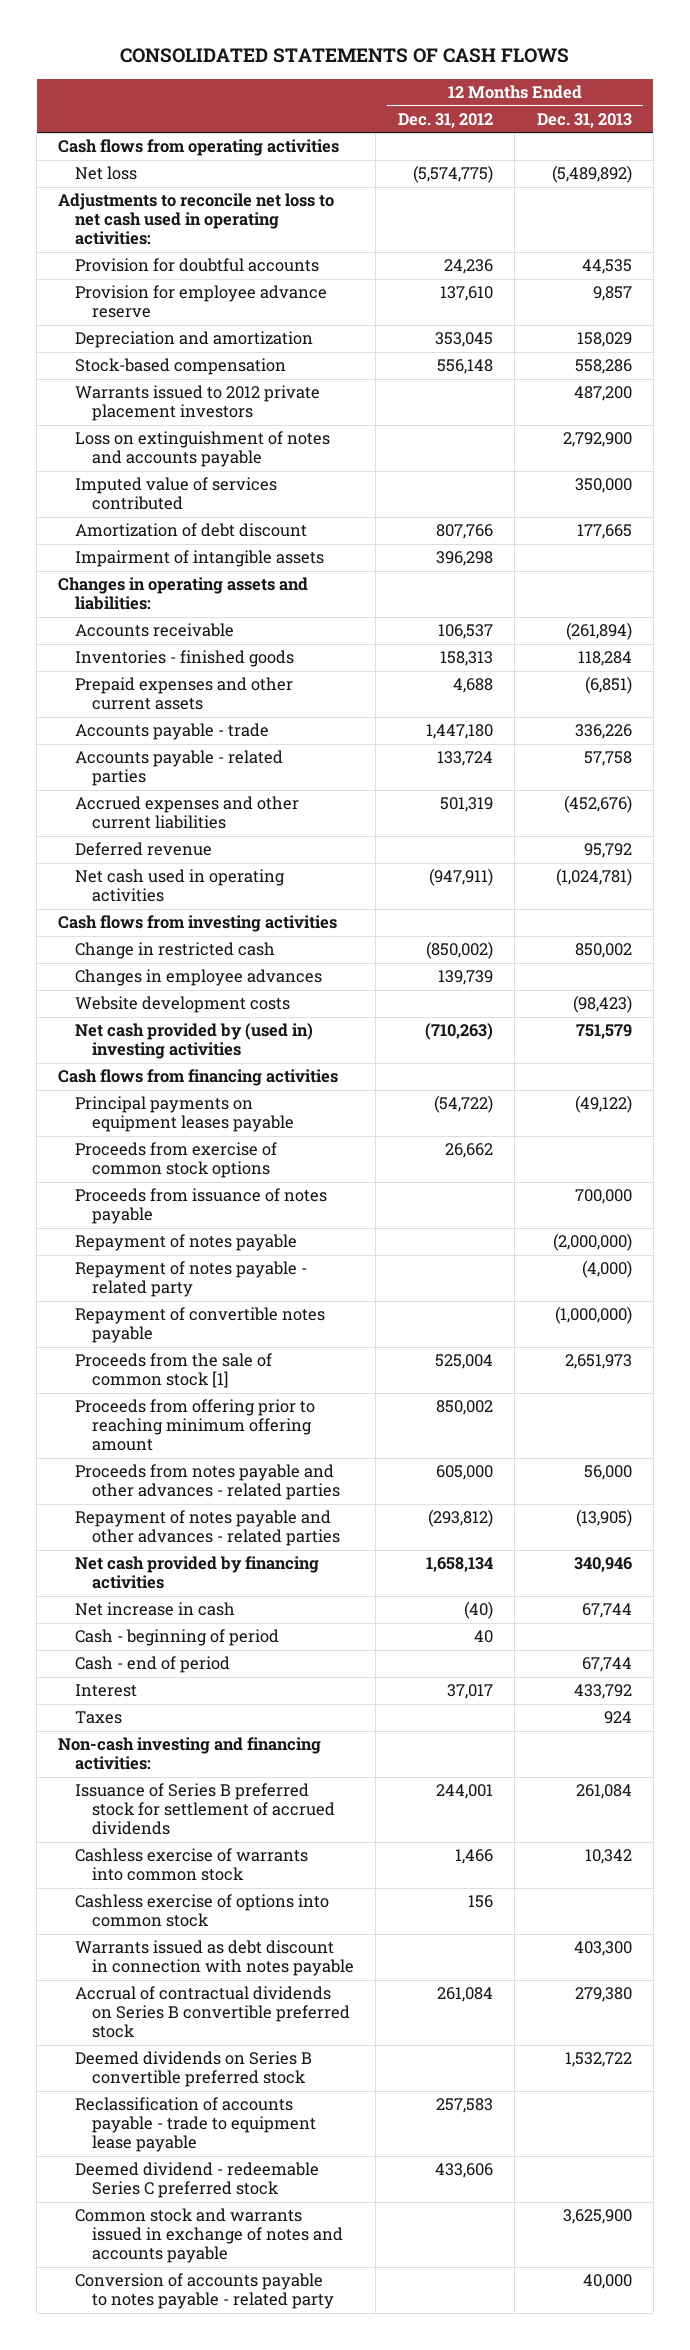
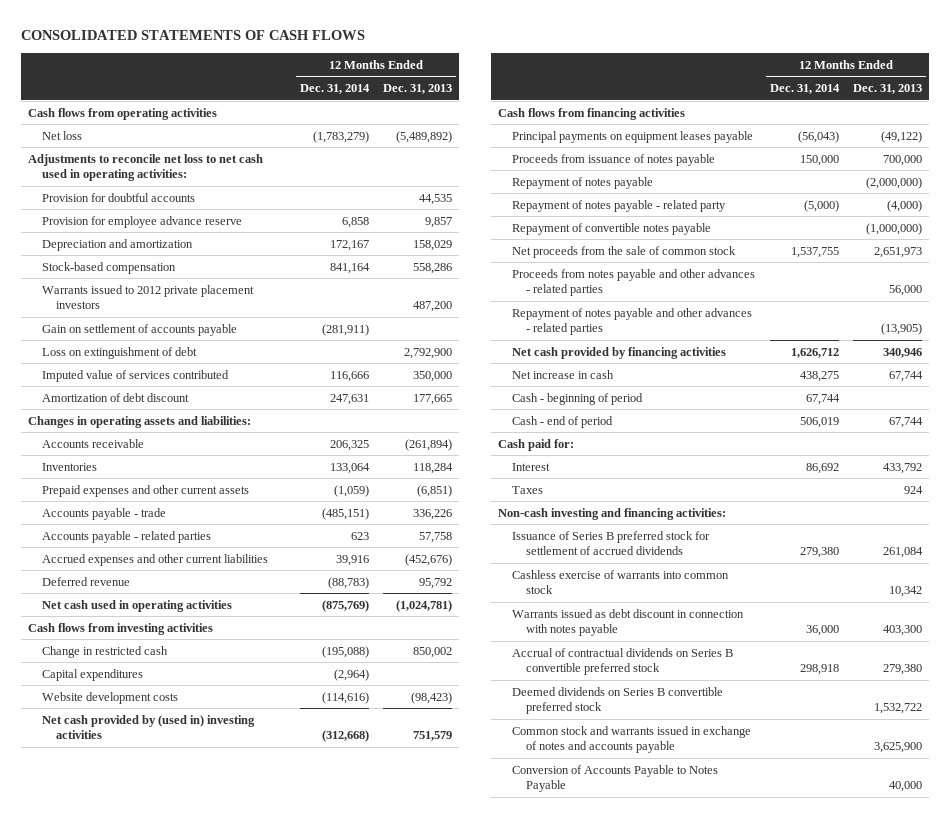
[397,112,493,128] Dec. 31, 2012 -> none
none -> [299,83,370,94] Dec. 31, 2014
none -> [42,323,238,336] Gain on settlement of accounts payable
[75,431,331,468] Loss on extinguishment of notes and accounts payable -> [42,346,198,359] Loss on extinguishment of debt
[75,550,325,568] Impairment of intangible assets -> none
[75,650,295,668] Inventories - finished goods -> [42,462,98,471] Inventories
[75,969,323,987] Changes in employee advances -> none
none -> [42,668,144,681] Capital expenditures
[75,1142,278,1179] Proceeds from exercise of common stock options -> none
[75,1399,316,1452] Proceeds from offering prior to reaching minimum offering amount -> none
[75,1353,273,1389] Proceeds from the sale of common stock [1] -> [512,245,737,258] Net proceeds from the sale of common stock
none -> [497,438,574,451] Cash paid for:
[75,1894,330,1928] Cashless exercise of options into common stock -> none
[75,2097,317,2153] Reclassification of accounts payable - trade to equipment lease payable -> none
[75,2162,320,2199] Deemed dividend - redeemable Series C preferred stock -> none
[75,2273,335,2310] Conversion of accounts payable to notes payable - related party -> [512,764,719,793] Conversion of Accounts Payable to Notes Payable

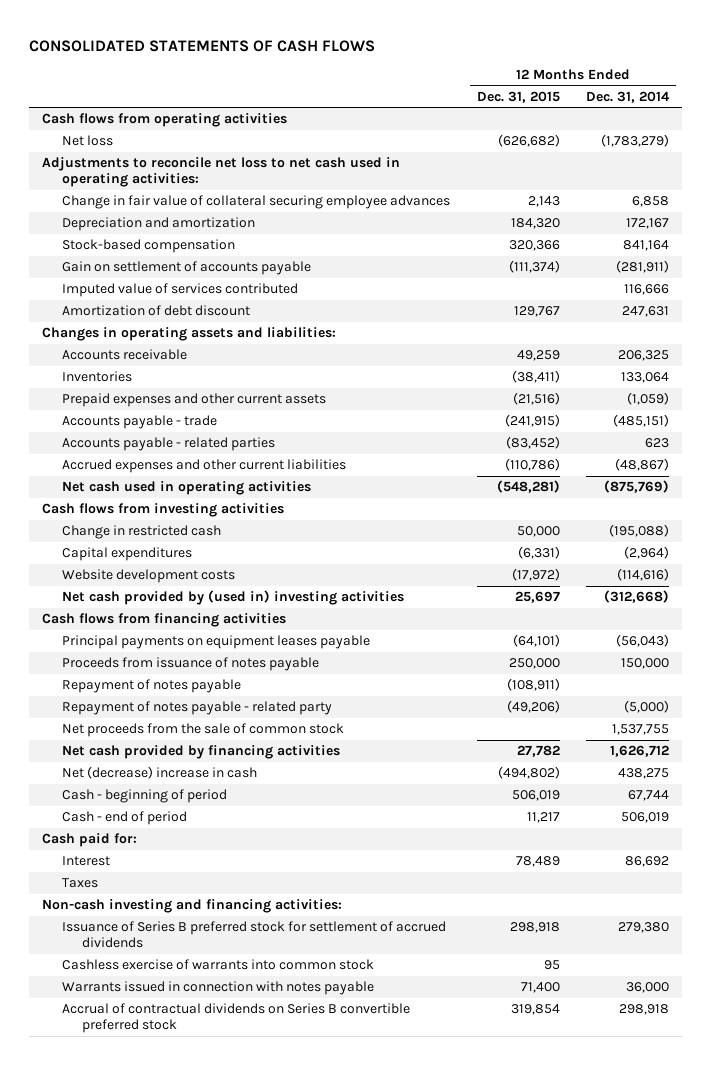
[383,83,453,94] Dec. 31, 2013 -> none
none -> [476,90,560,103] Dec. 31, 2015
[42,192,196,202] Provision for doubtful accounts -> none
[42,215,243,228] Provision for employee advance reserve -> [62,195,451,210] Change in fair value of collateral securing employee advances
[42,284,255,310] Warrants issued to 2012 private placement investors -> none
[42,346,198,359] Loss on extinguishment of debt -> none
[42,576,131,586] Deferred revenue -> none
[335,554,369,566] 39,916 -> [615,458,670,472] (48,867)
[512,222,712,235] Repayment of convertible notes payable -> none
[512,268,756,297] Proceeds from notes payable and other advances - related parties -> none
[512,307,753,336] Repayment of notes payable and other advances - related parties -> none
[512,369,615,379] Net increase in cash -> [62,766,258,780] Net (decrease) increase in cash
[512,608,745,637] Warrants issued as debt discount in connection with notes payable -> [62,981,375,996] Warrants issued in connection with notes payable
[512,686,724,715] Deemed dividends on Series B convertible preferred stock -> none
[512,725,752,754] Common stock and warrants issued in exchange of notes and accounts payable -> none
[512,764,719,793] Conversion of Accounts Payable to Notes Payable -> none

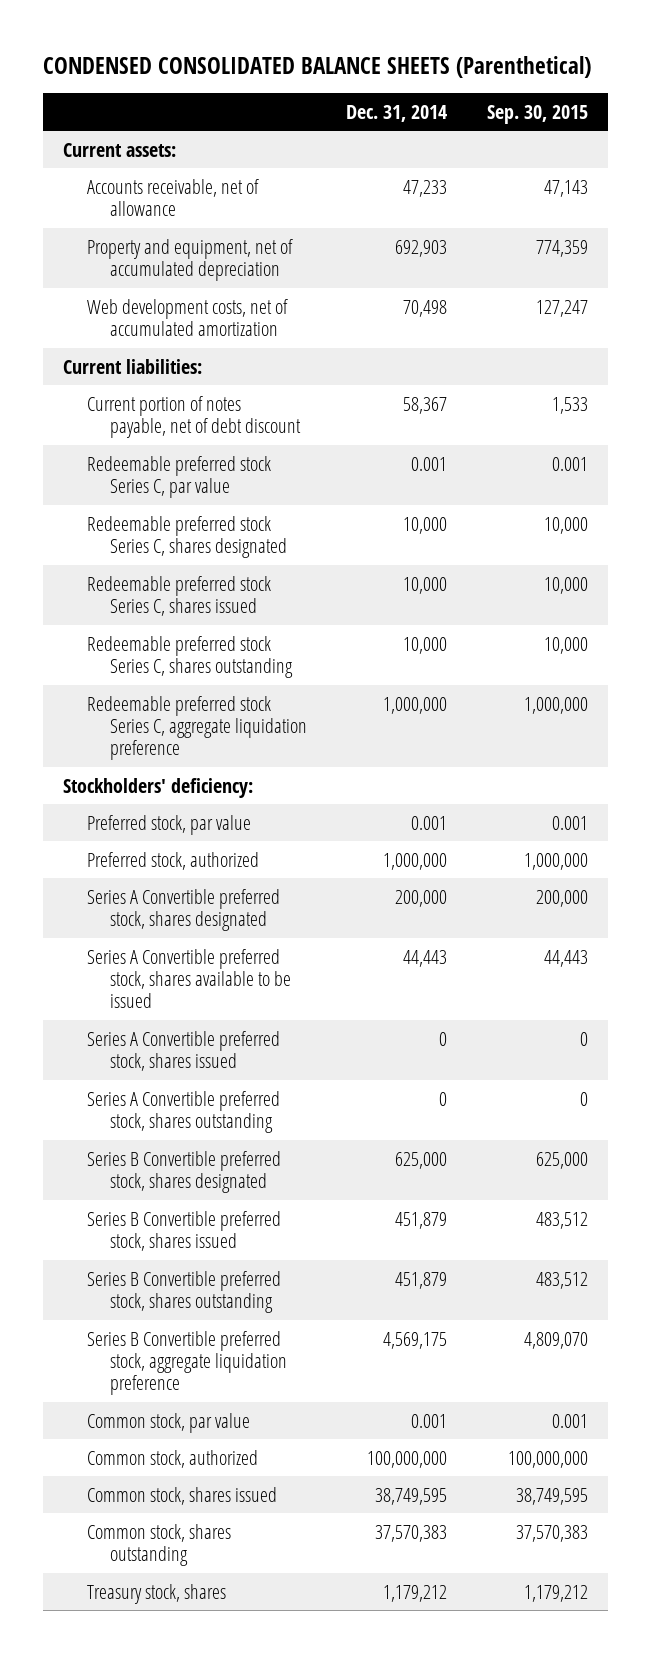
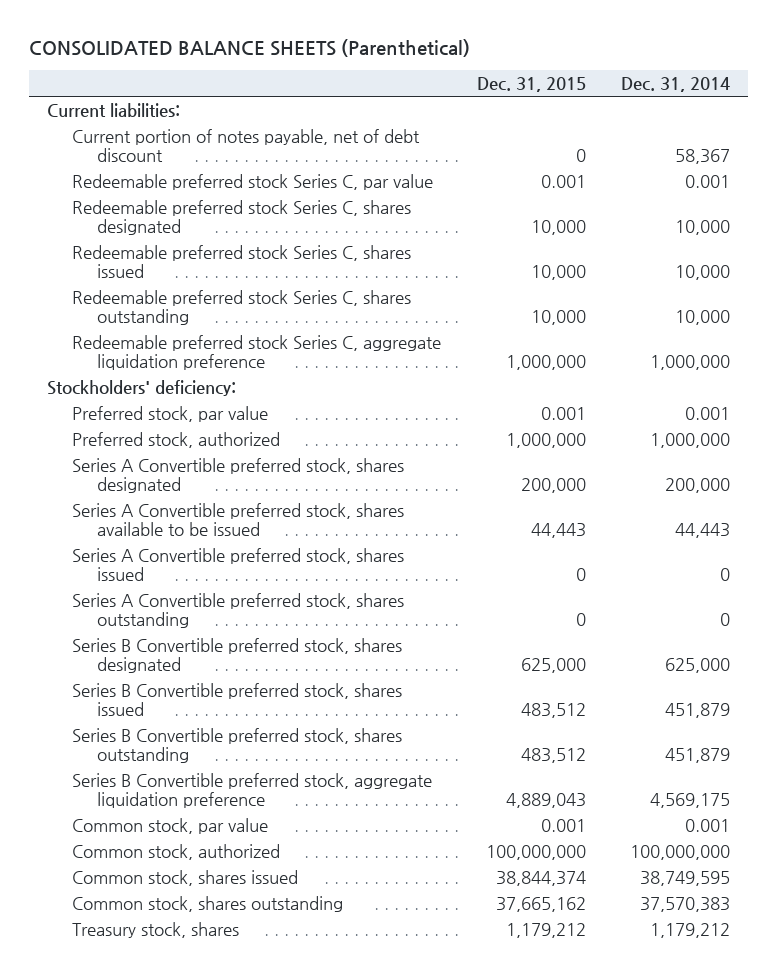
[43,55,592,78] CONDENSED CONSOLIDATED BALANCE SHEETS (Parenthetical) -> [28,38,470,57] CONSOLIDATED BALANCE SHEETS (Parenthetical)
[487,104,589,124] Sep. 30, 2015 -> none
none -> [476,77,586,93] Dec. 31, 2015
[63,142,177,157] Current assets: -> none
[86,178,259,216] Accounts receivable, net of allowance -> none
[86,238,293,281] Property and equipment, net of accumulated depreciation -> none
[86,298,288,336] Web development costs, net of accumulated amortization -> none

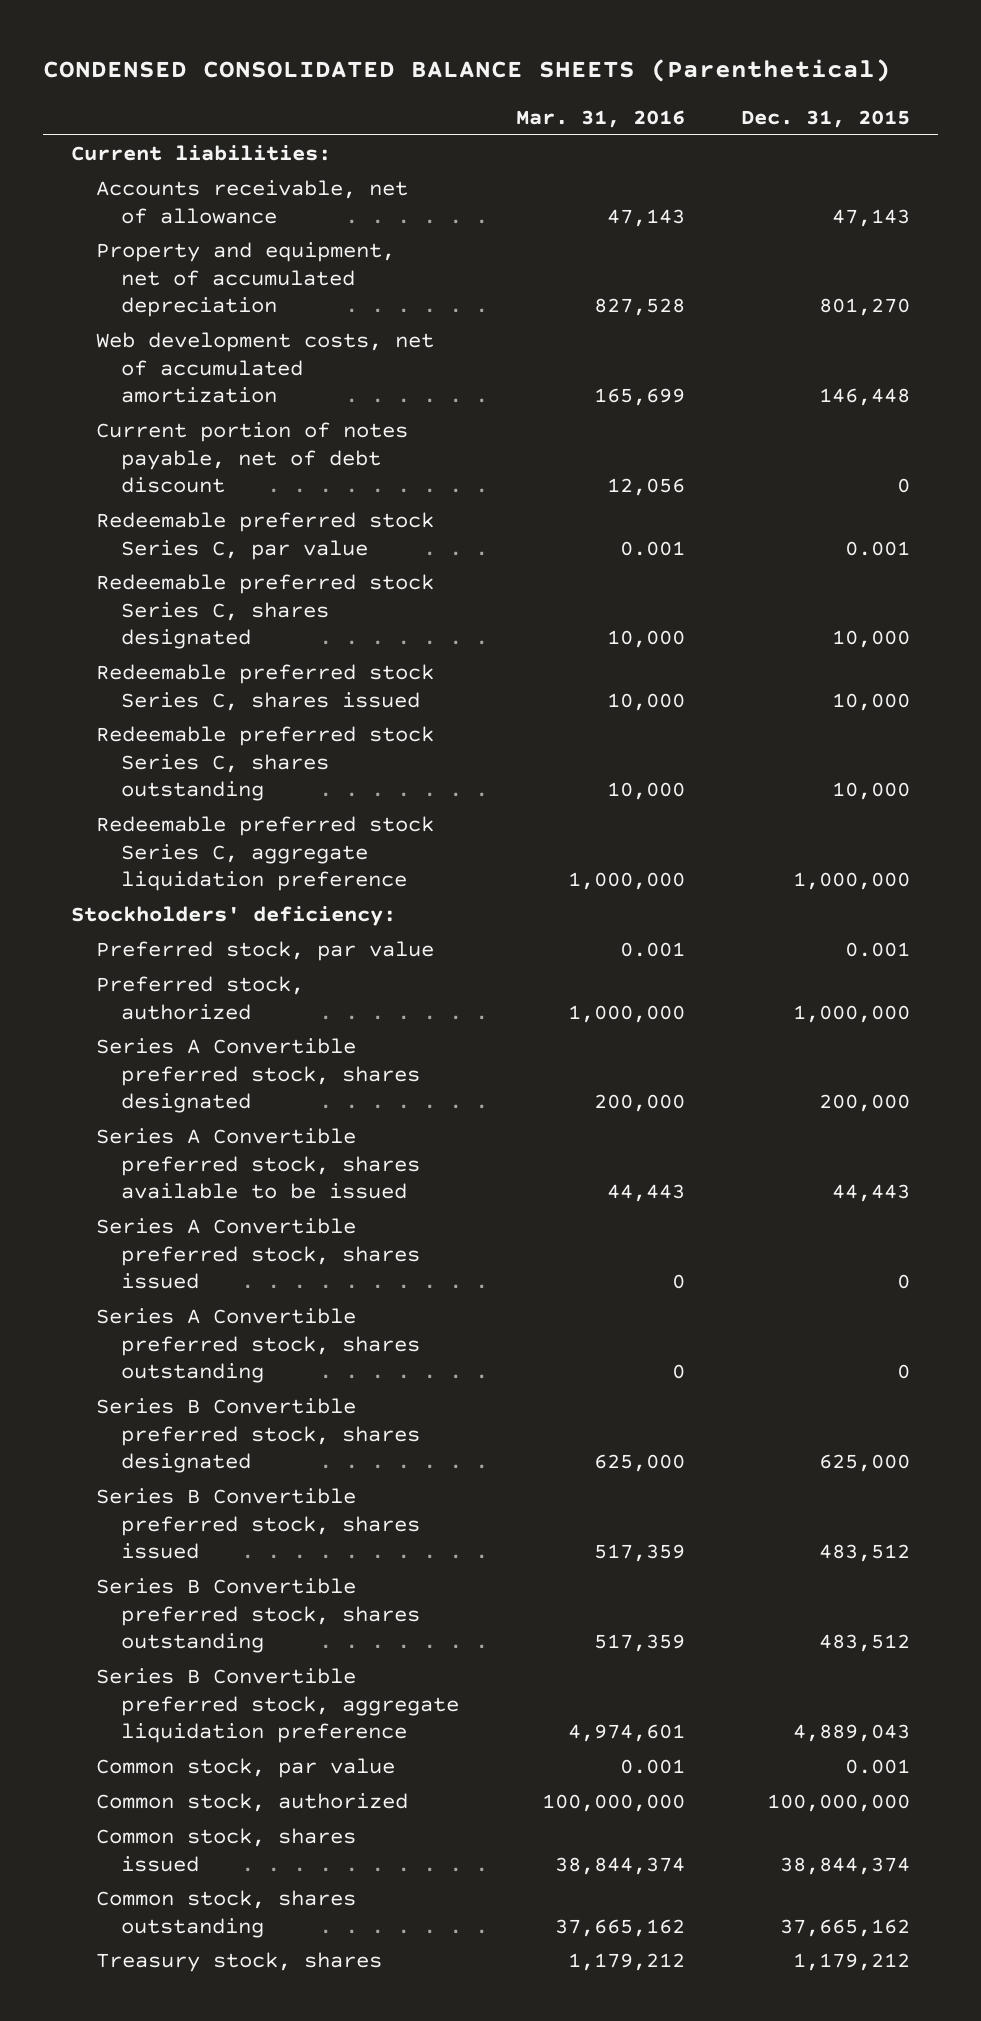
[28,38,470,57] CONSOLIDATED BALANCE SHEETS (Parenthetical) -> [42,59,891,83] CONDENSED CONSOLIDATED BALANCE SHEETS (Parenthetical)
[621,77,731,93] Dec. 31, 2014 -> none
none -> [515,110,685,129] Mar. 31, 2016
none -> [96,180,409,224] Accounts receivable, net of allowance
none -> [96,242,396,318] Property and equipment, net of accumulated depreciation
none -> [96,332,435,404] Web development costs, net of accumulated amortization

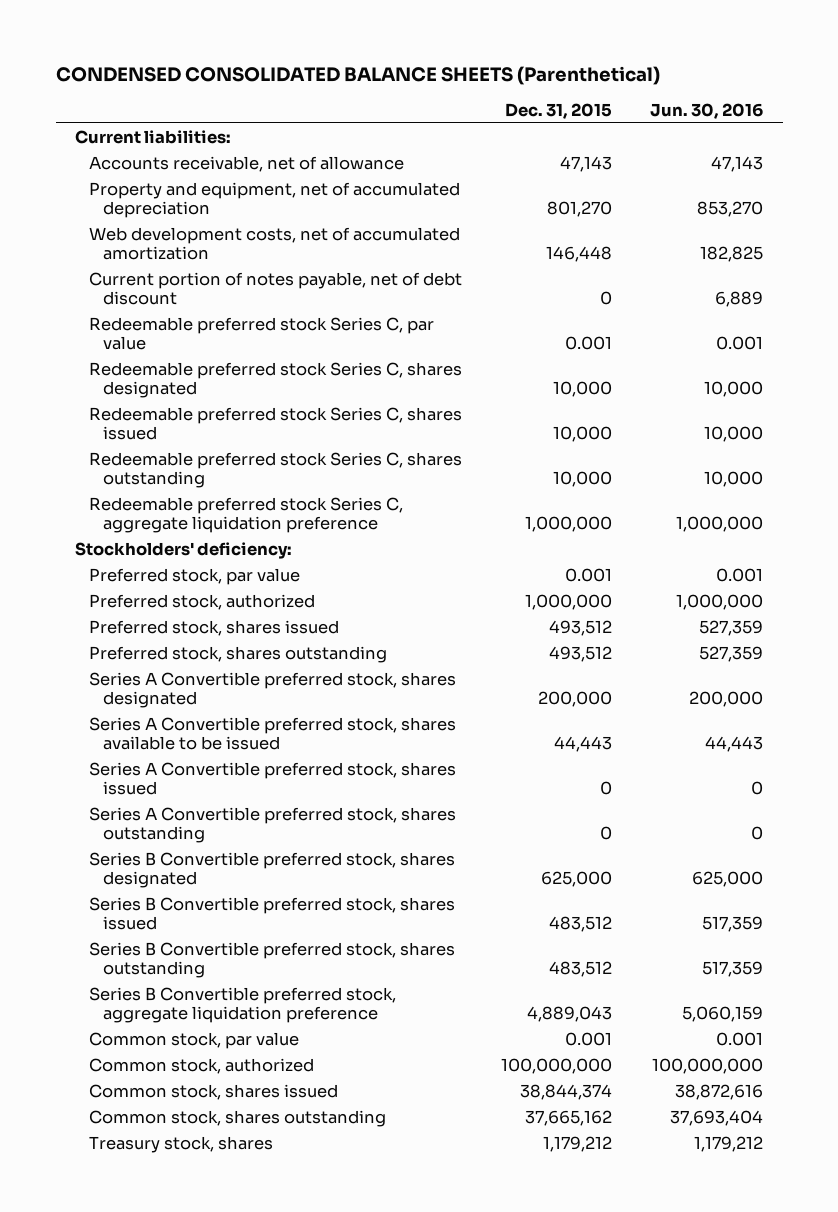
[515,110,685,129] Mar. 31, 2016 -> none
none -> [650,102,764,119] Jun. 30, 2016
none -> [88,619,339,636] Preferred stock, shares issued
none -> [88,645,387,663] Preferred stock, shares outstanding

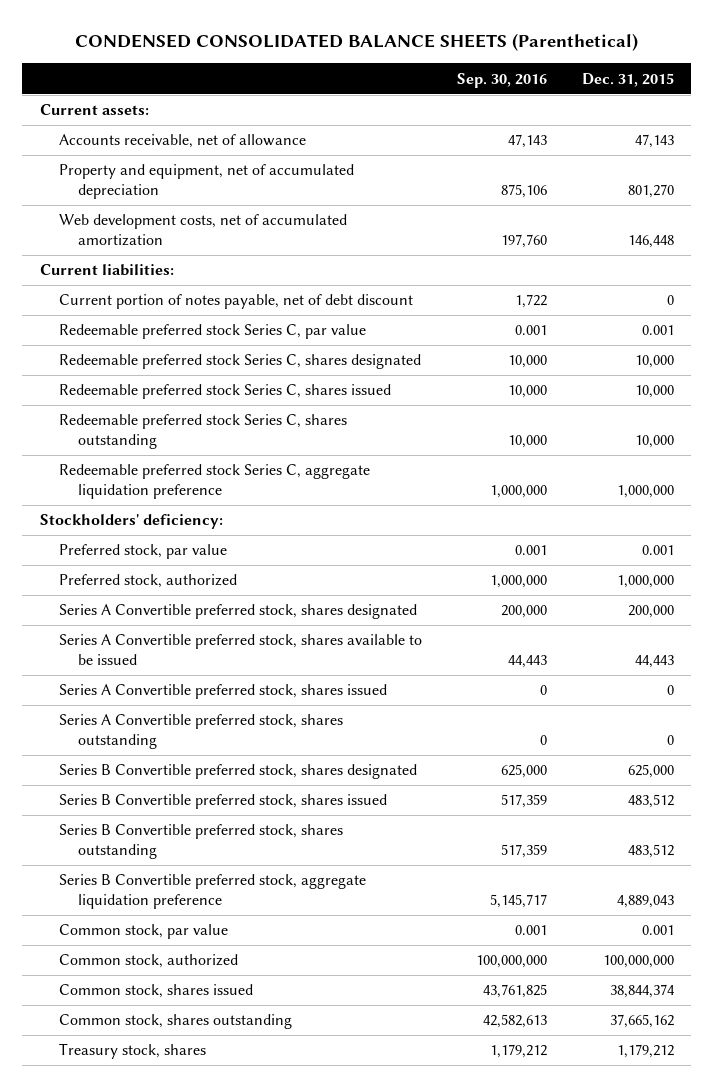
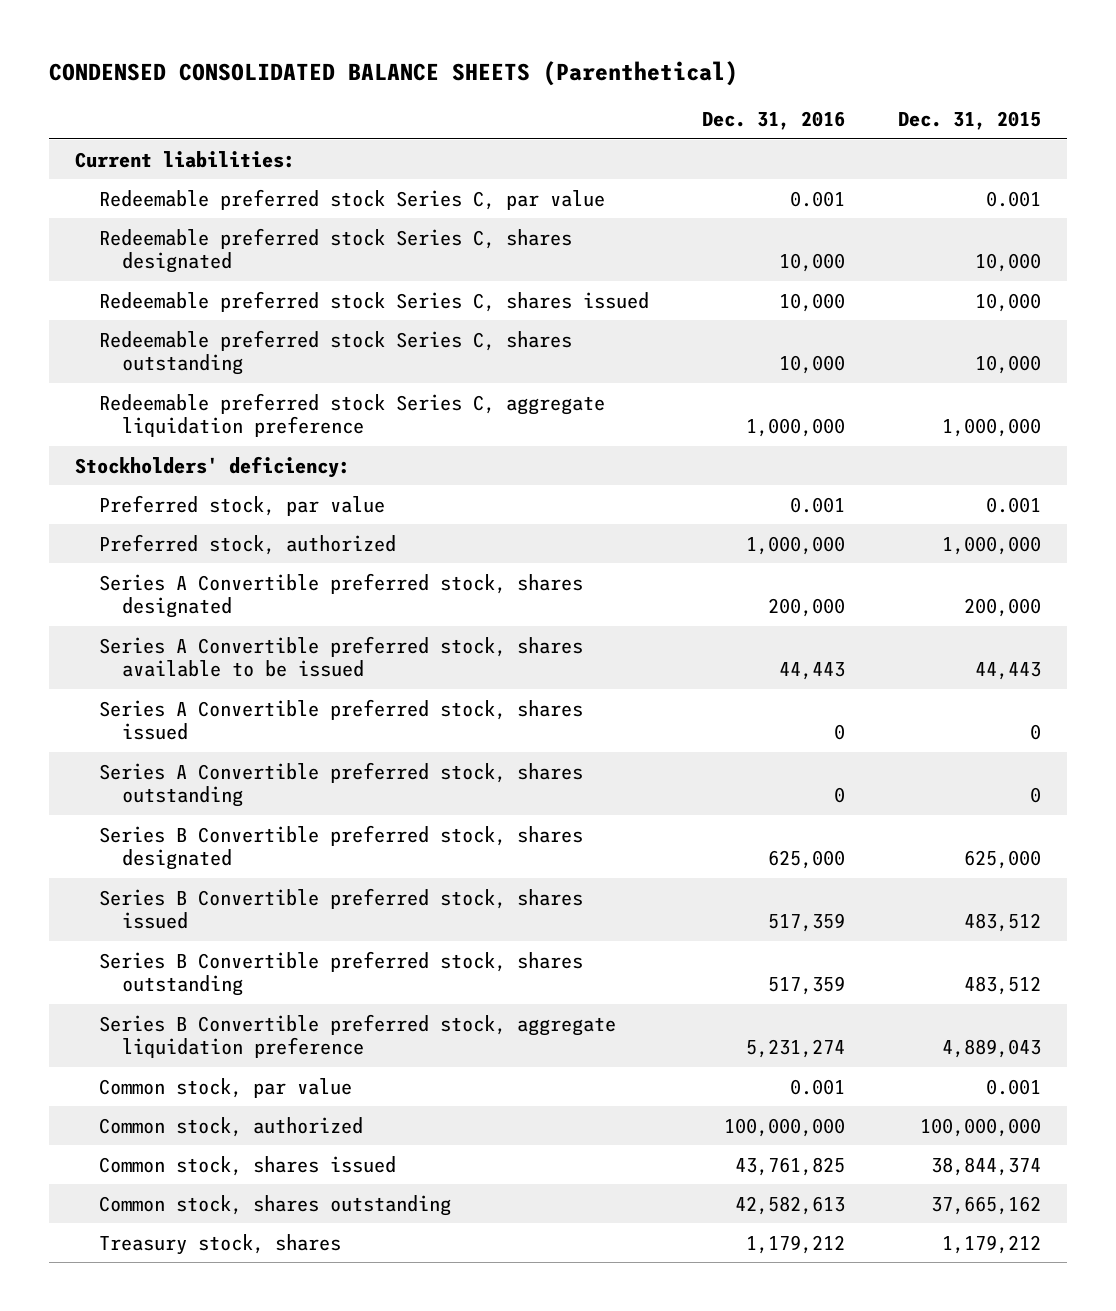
[456,72,547,88] Sep. 30, 2016 -> none
none -> [701,111,845,131] Dec. 31, 2016
[39,104,149,116] Current assets: -> none
[58,134,306,149] Accounts receivable, net of allowance -> none
[58,164,354,200] Property and equipment, net of accumulated depreciation -> none
[58,214,347,247] Web development costs, net of accumulated amortization -> none
[58,294,413,310] Current portion of notes payable, net of debt discount -> none

